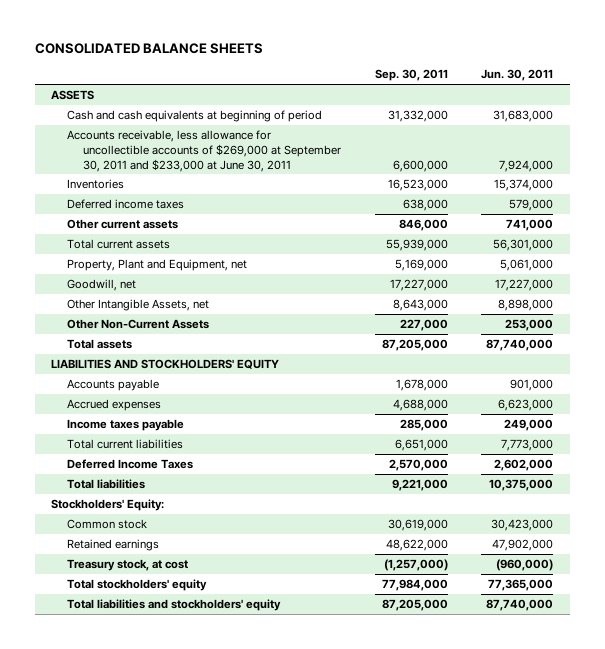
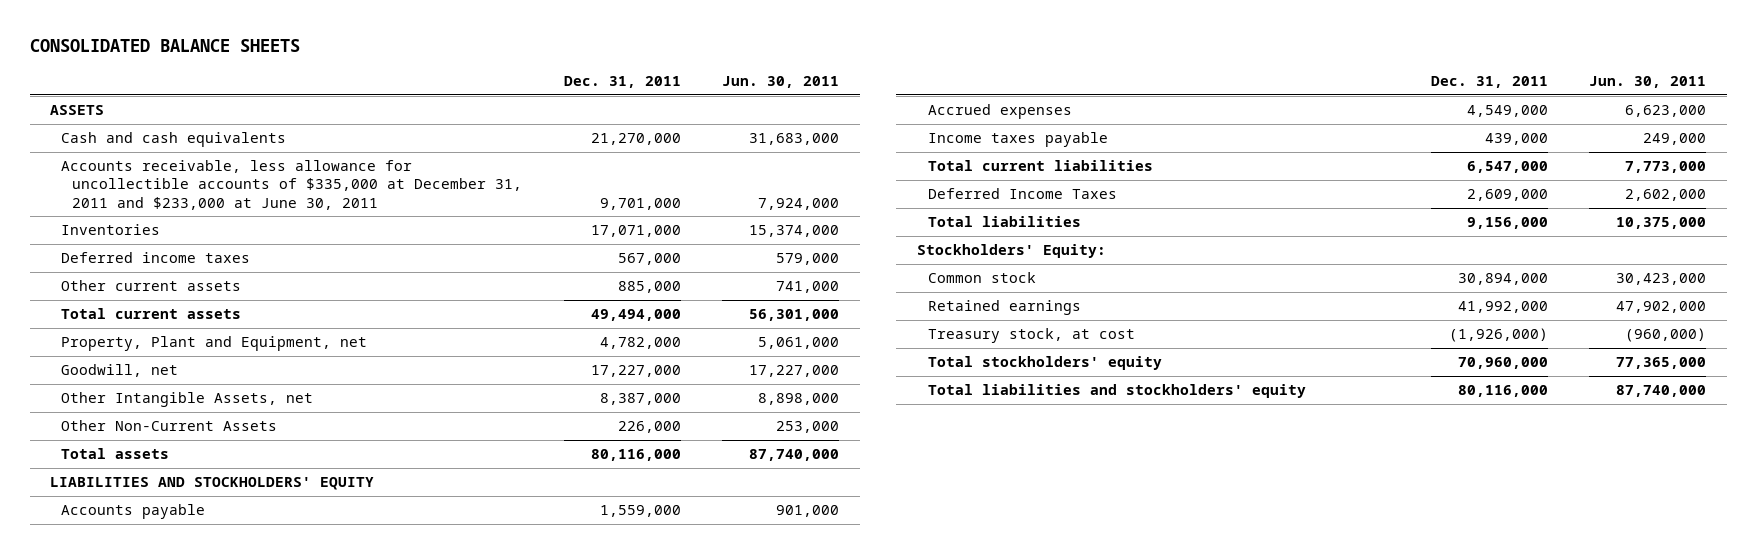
[374,69,448,82] Sep. 30, 2011 -> none
none -> [563,76,681,89] Dec. 31, 2011
[67,109,323,122] Cash and cash equivalents at beginning of period -> [61,132,287,148] Cash and cash equivalents
[67,129,342,172] Accounts receivable, less allowance for uncollectible accounts of $269,000 at September 30, 2011 and $233,000 at June 30, 2011 -> [61,160,523,210] Accounts receivable, less allowance for uncollectible accounts of $335,000 at December 31, 2011 and $233,000 at June 30, 2011

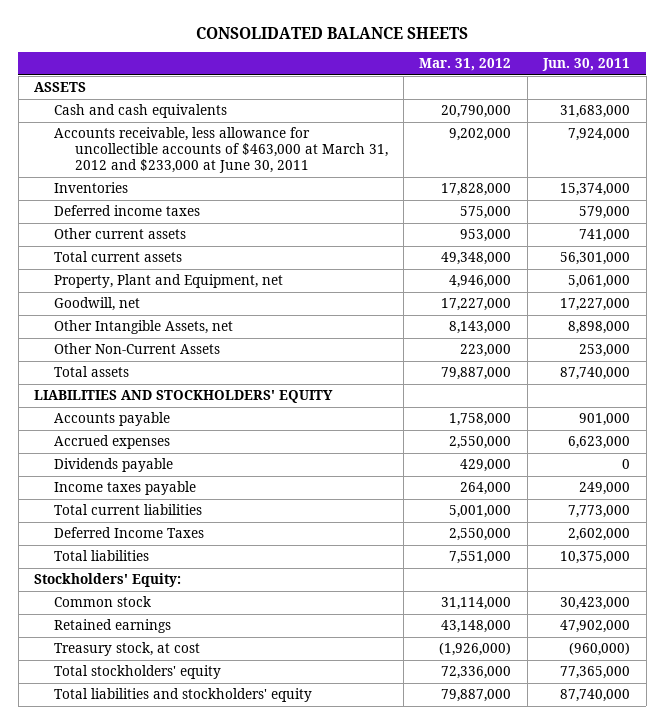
[563,76,681,89] Dec. 31, 2011 -> none
none -> [419,58,512,72] Mar. 31, 2012
[61,160,523,210] Accounts receivable, less allowance for uncollectible accounts of $335,000 at December 31, 2011 and $233,000 at June 30, 2011 -> [54,127,388,174] Accounts receivable, less allowance for uncollectible accounts of $463,000 at March 31, 2012 and $233,000 at June 30, 2011
none -> [54,458,174,473] Dividends payable

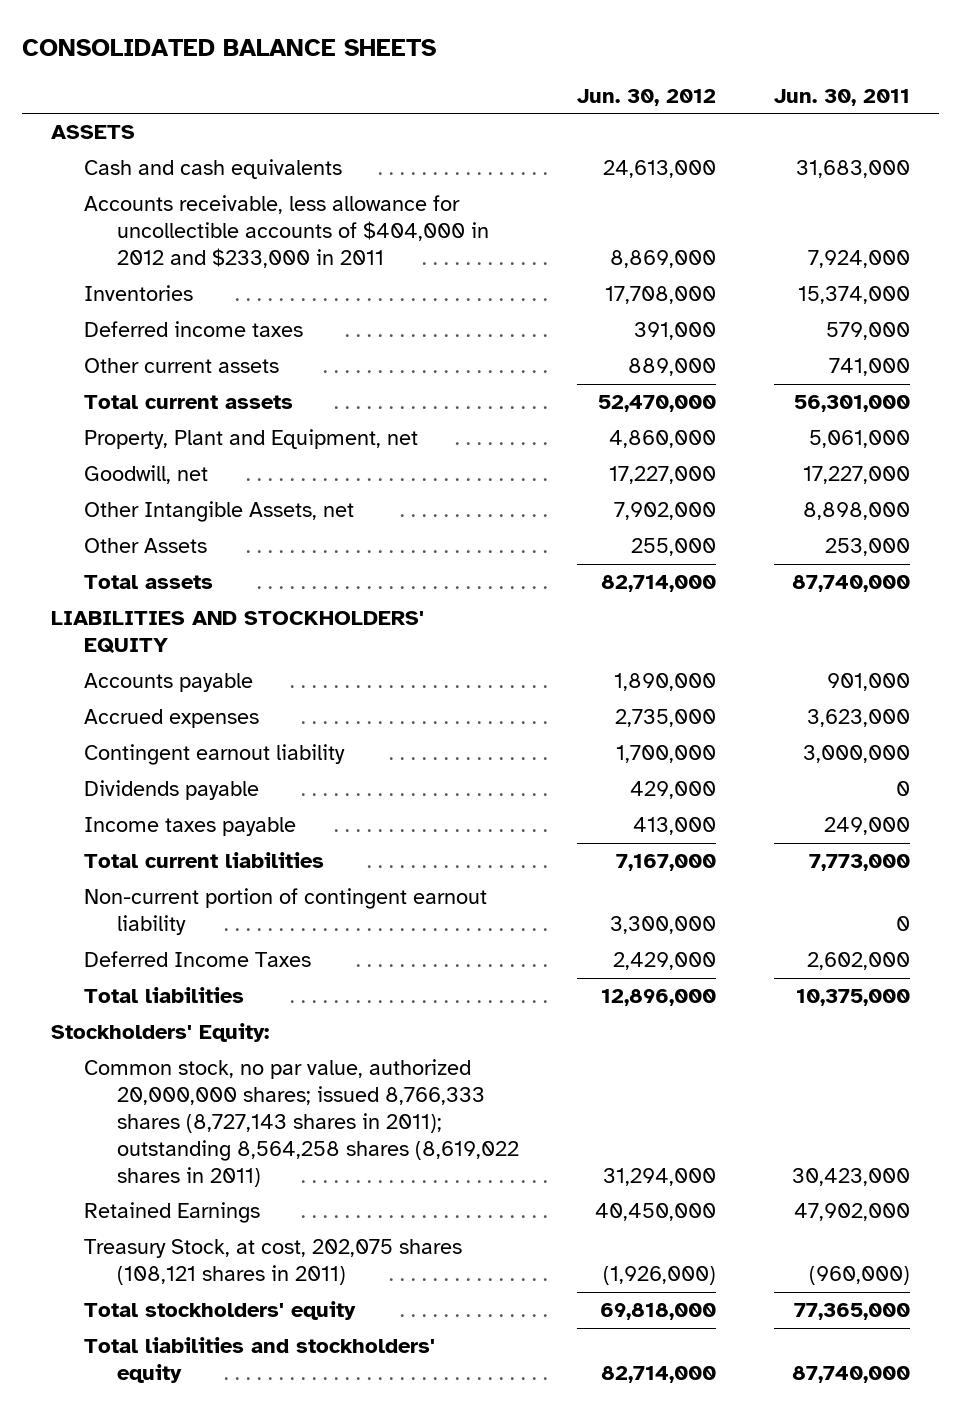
[419,58,512,72] Mar. 31, 2012 -> none
none -> [576,88,716,106] Jun. 30, 2012
[54,127,388,174] Accounts receivable, less allowance for uncollectible accounts of $463,000 at March 31, 2012 and $233,000 at June 30, 2011 -> [83,195,489,269] Accounts receivable, less allowance for uncollectible accounts of $404,000 in 2012 and $233,000 in 2011
[54,343,221,355] Other Non-Current Assets -> [83,538,207,554] Other Assets
[568,436,631,450] 6,623,000 -> [806,709,910,728] 3,623,000
none -> [83,744,345,766] Contingent earnout liability
none -> [83,888,487,936] Non-current portion of contingent earnout liability
[54,596,152,608] Common stock -> [83,1059,519,1187] Common stock, no par value, authorized 20,000,000 shares; issued 8,766,333 shares (8,727,143 shares in 2011); outstanding 8,564,258 shares (8,619,022 shares in 2011)
[54,619,172,634] Retained earnings -> [83,1202,260,1224] Retained Earnings
[54,642,201,657] Treasury stock, at cost -> [83,1239,462,1286] Treasury Stock, at cost, 202,075 shares (108,121 shares in 2011)

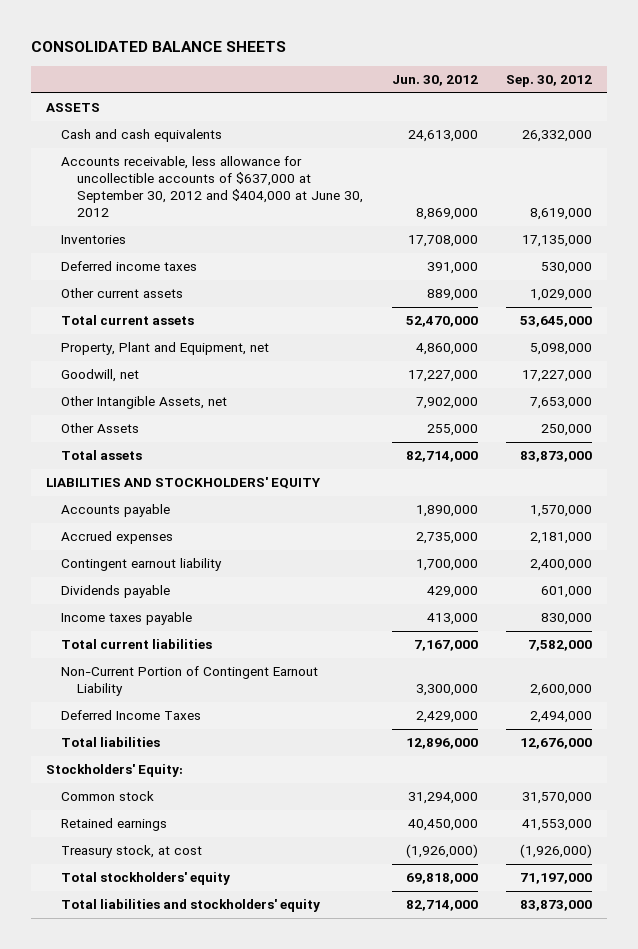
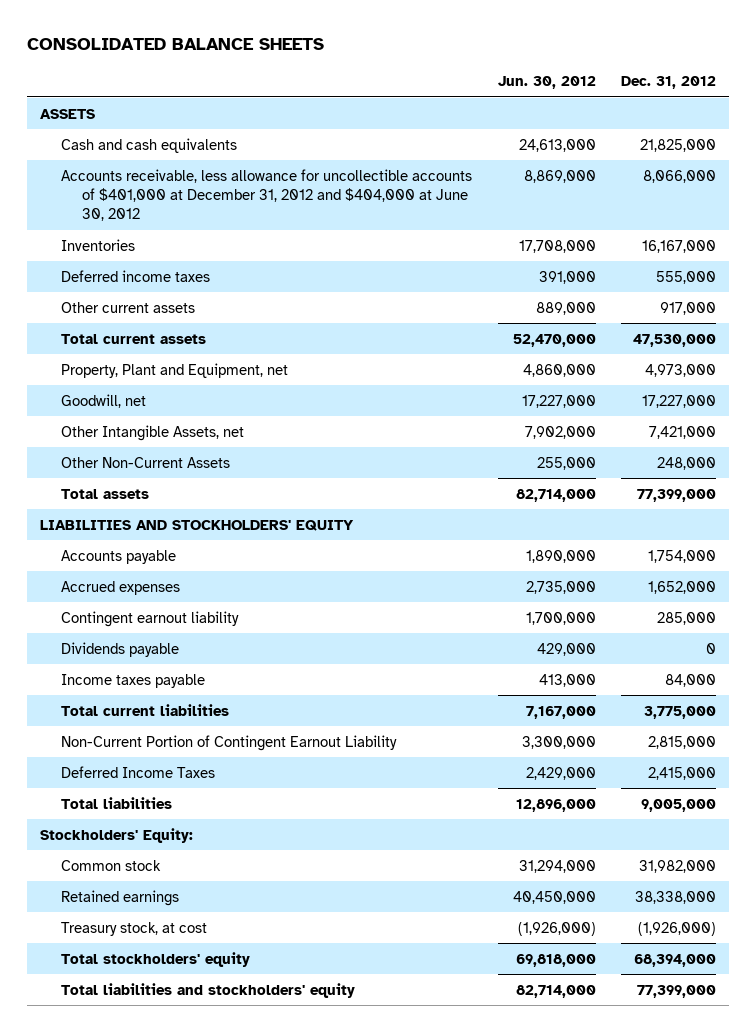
[506,75,593,88] Sep. 30, 2012 -> none
none -> [621,76,717,90] Dec. 31, 2012
[61,156,364,218] Accounts receivable, less allowance for uncollectible accounts of $637,000 at September 30, 2012 and $404,000 at June 30, 2012 -> [60,168,472,222] Accounts receivable, less allowance for uncollectible accounts of $401,000 at December 31, 2012 and $404,000 at June 30, 2012
[61,423,140,434] Other Assets -> [60,456,230,468] Other Non-Current Assets

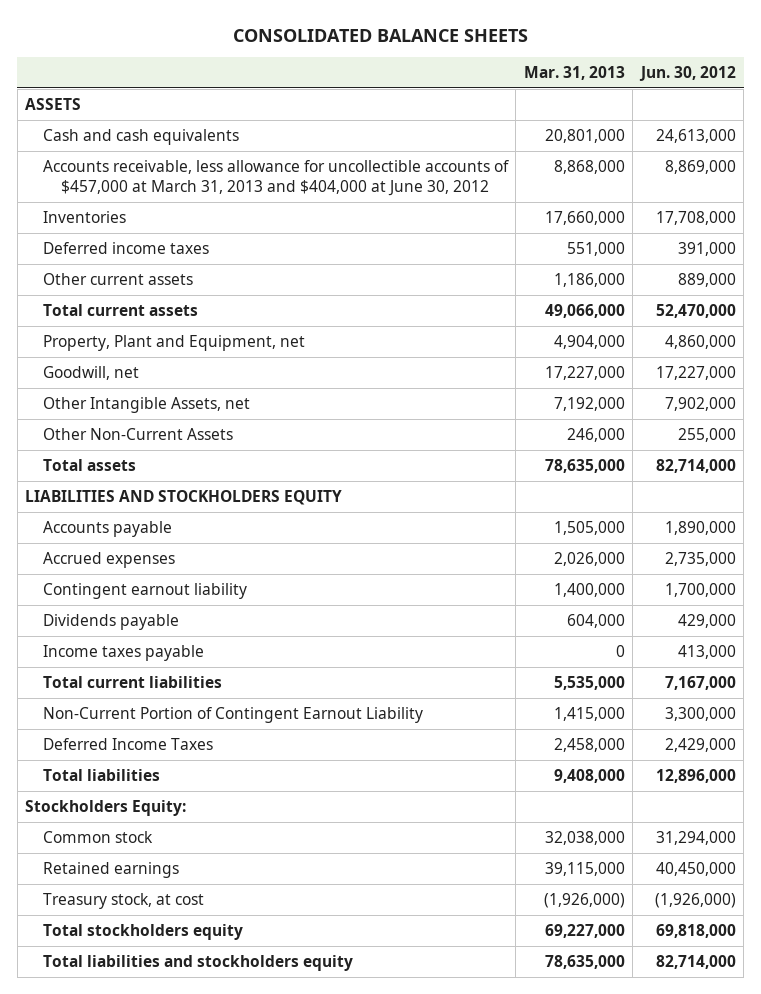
[621,76,717,90] Dec. 31, 2012 -> none
none -> [523,66,625,81] Mar. 31, 2013
[60,168,472,222] Accounts receivable, less allowance for uncollectible accounts of $401,000 at December 31, 2012 and $404,000 at June 30, 2012 -> [42,159,509,196] Accounts receivable, less allowance for uncollectible accounts of $457,000 at March 31, 2013 and $404,000 at June 30, 2012
[39,519,354,531] LIABILITIES AND STOCKHOLDERS' EQUITY -> [25,489,343,505] LIABILITIES AND STOCKHOLDERS EQUITY
[39,827,193,843] Stockholders' Equity: -> [25,799,187,816] Stockholders Equity:
[60,951,250,967] Total stockholders' equity -> [42,923,243,940] Total stockholders equity
[60,982,355,998] Total liabilities and stockholders' equity -> [42,954,353,971] Total liabilities and stockholders equity

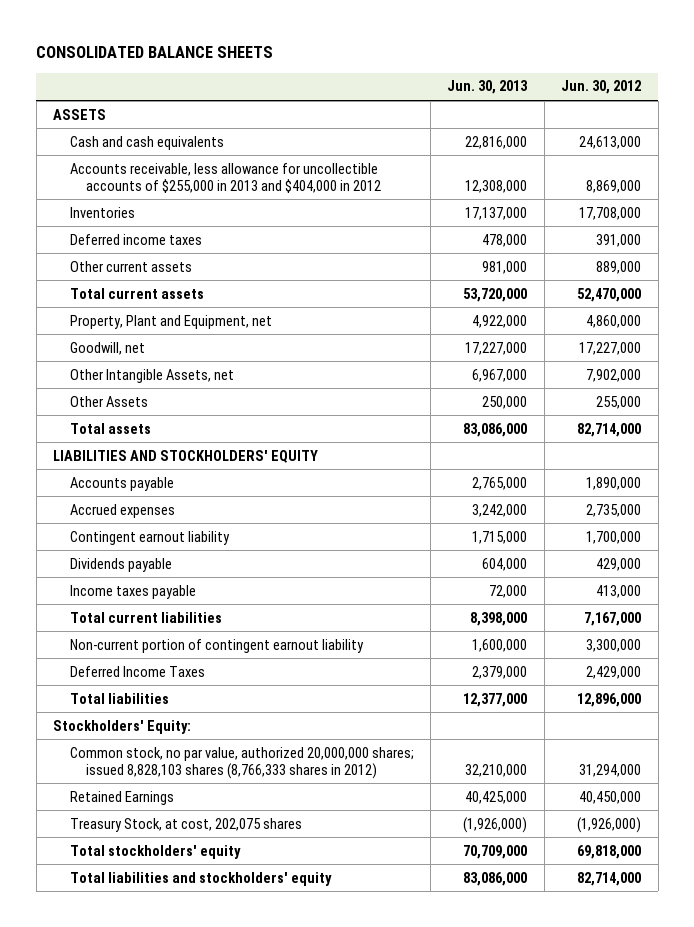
[523,66,625,81] Mar. 31, 2013 -> none
none -> [447,80,529,95] Jun. 30, 2013
[42,159,509,196] Accounts receivable, less allowance for uncollectible accounts of $457,000 at March 31, 2013 and $404,000 at June 30, 2012 -> [69,162,382,193] Accounts receivable, less allowance for uncollectible accounts of $255,000 in 2013 and $404,000 in 2012
[42,427,233,440] Other Non-Current Assets -> [69,395,148,407] Other Assets
[25,489,343,505] LIABILITIES AND STOCKHOLDERS EQUITY -> [53,449,319,463] LIABILITIES AND STOCKHOLDERS' EQUITY
[42,706,423,723] Non-Current Portion of Contingent Earnout Liability -> [69,638,364,653] Non-current portion of contingent earnout liability
[25,799,187,816] Stockholders Equity: -> [53,719,192,734] Stockholders' Equity:
[42,830,153,843] Common stock -> [69,746,414,779] Common stock, no par value, authorized 20,000,000 shares; issued 8,828,103 shares (8,766,333 shares in 2012)
[42,861,179,878] Retained earnings -> [69,790,174,805] Retained Earnings
[42,892,204,909] Treasury stock, at cost -> [69,817,302,832] Treasury Stock, at cost, 202,075 shares
[42,923,243,940] Total stockholders equity -> [69,844,241,859] Total stockholders' equity
[42,954,353,971] Total liabilities and stockholders equity -> [69,871,332,886] Total liabilities and stockholders' equity

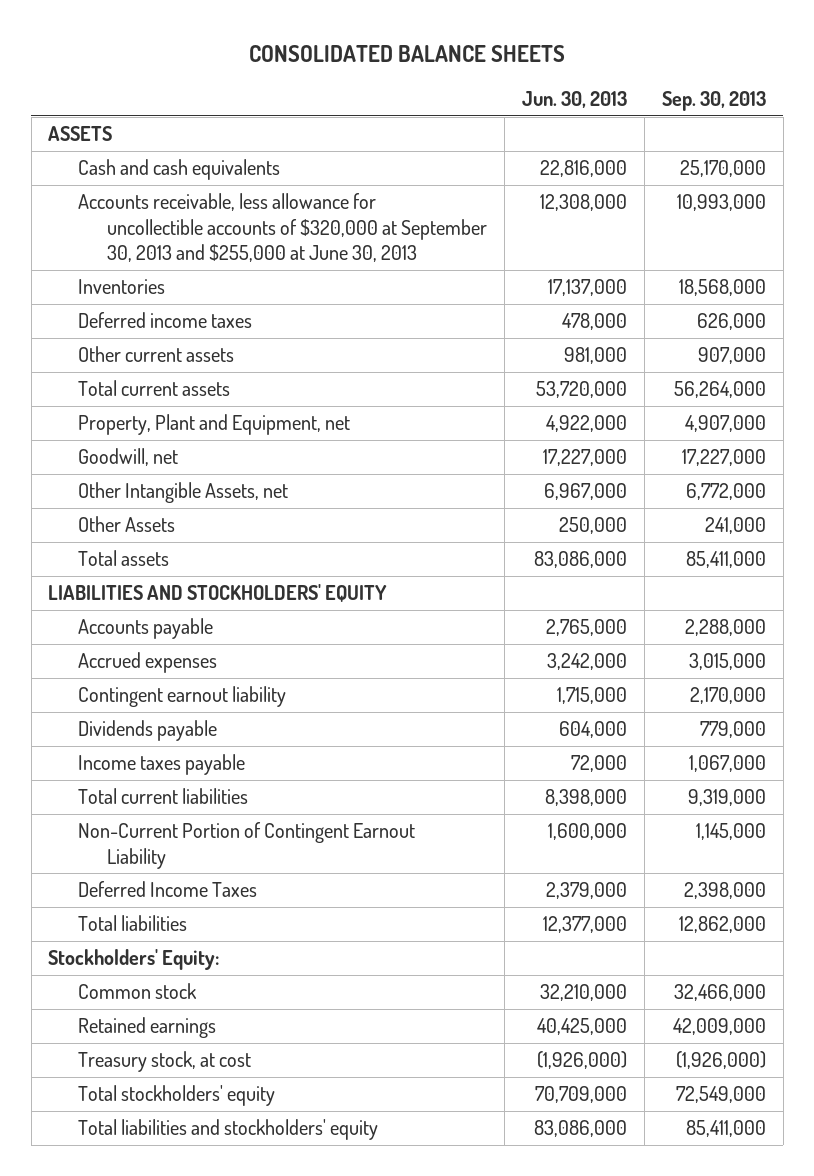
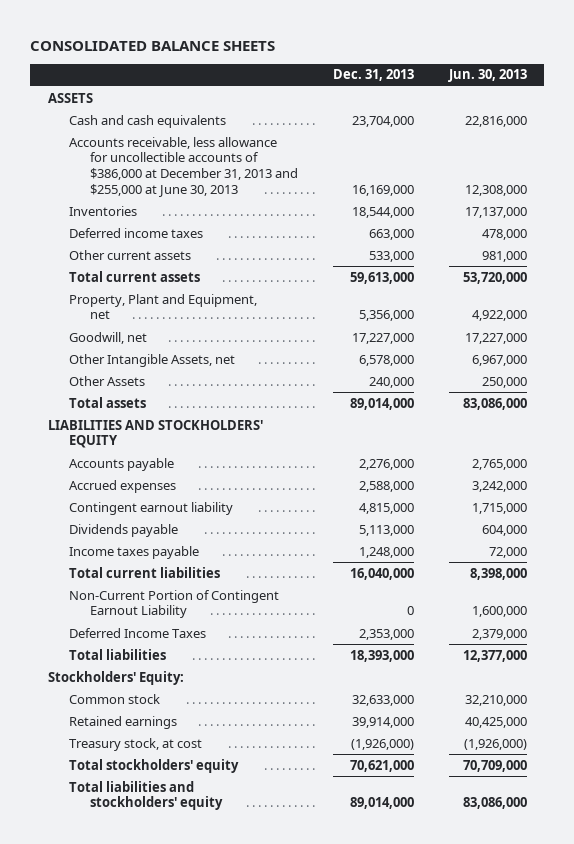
[661,90,766,111] Sep. 30, 2013 -> none
none -> [332,69,414,82] Dec. 31, 2013
[77,193,488,262] Accounts receivable, less allowance for uncollectible accounts of $320,000 at September 30, 2013 and $255,000 at June 30, 2013 -> [68,136,298,197] Accounts receivable, less allowance for uncollectible accounts of $386,000 at December 31, 2013 and $255,000 at June 30, 2013

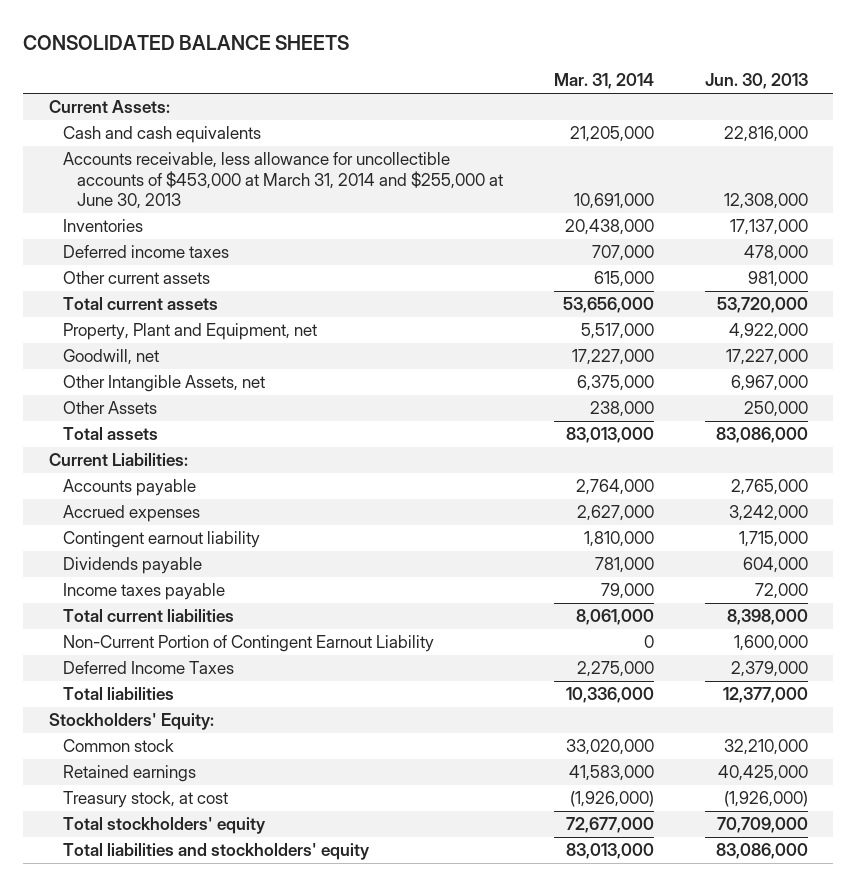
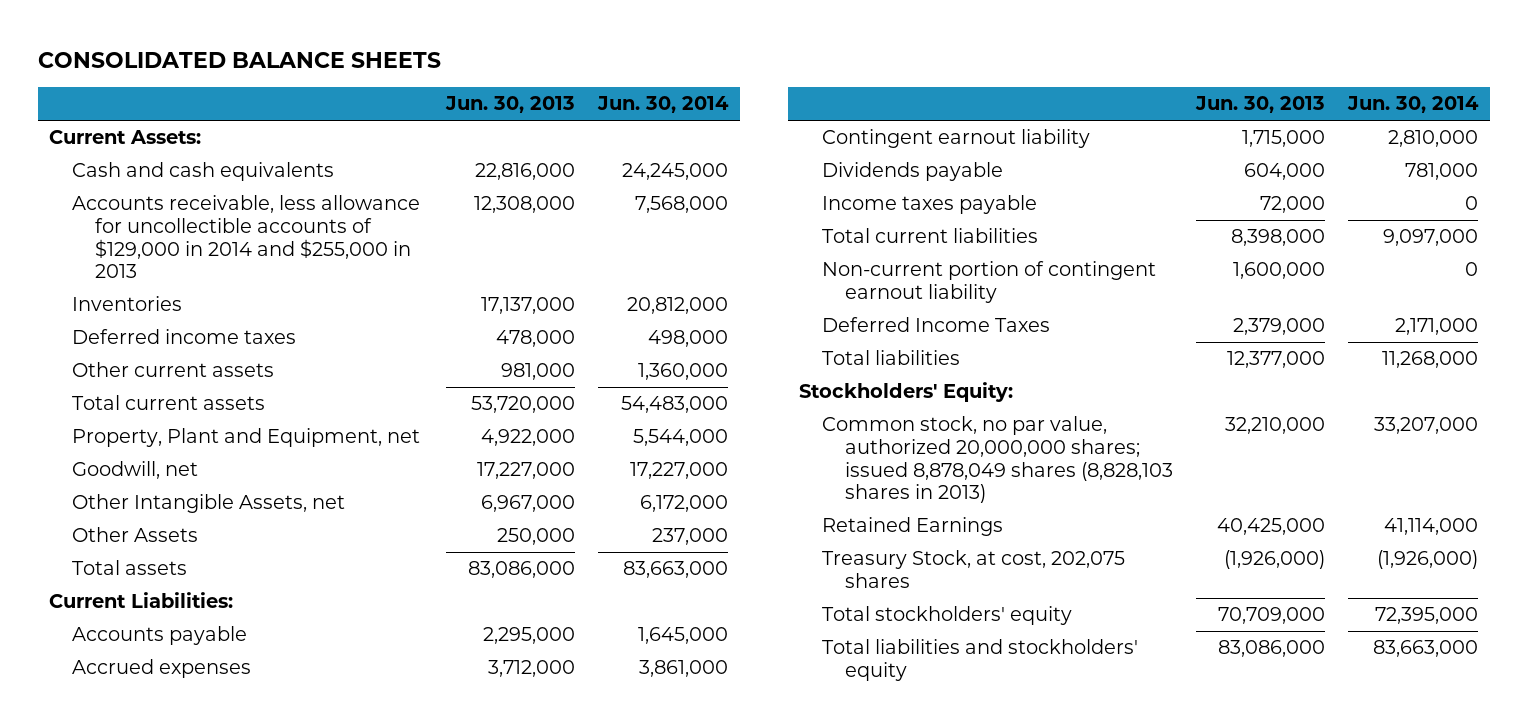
[554,73,655,90] Mar. 31, 2014 -> none
none -> [596,96,729,114] Jun. 30, 2014
[63,152,504,209] Accounts receivable, less allowance for uncollectible accounts of $453,000 at March 31, 2014 and $255,000 at June 30, 2013 -> [71,195,420,279] Accounts receivable, less allowance for uncollectible accounts of $129,000 in 2014 and $255,000 in 2013
[731,479,809,496] 2,765,000 -> [482,627,575,645] 2,295,000
[729,505,809,522] 3,242,000 -> [487,660,575,678] 3,712,000
[63,635,435,653] Non-Current Portion of Contingent Earnout Liability -> [822,261,1157,304] Non-current portion of contingent earnout liability
[63,739,175,753] Common stock -> [822,416,1173,504] Common stock, no par value, authorized 20,000,000 shares; issued 8,878,049 shares (8,828,103 shares in 2013)
[63,765,197,783] Retained earnings -> [822,517,1004,537] Retained Earnings
[63,791,229,809] Treasury stock, at cost -> [822,550,1126,589] Treasury Stock, at cost, 202,075 shares

